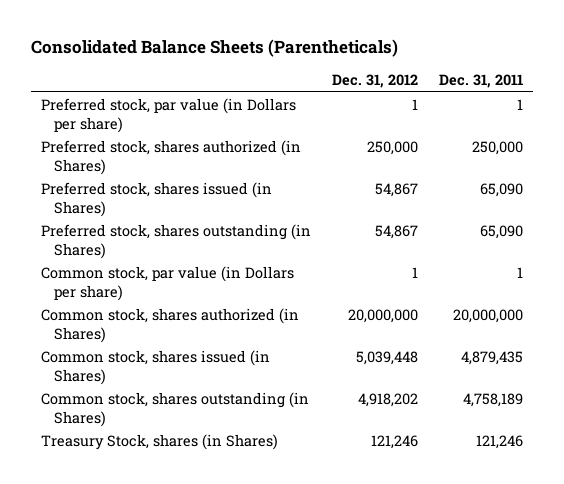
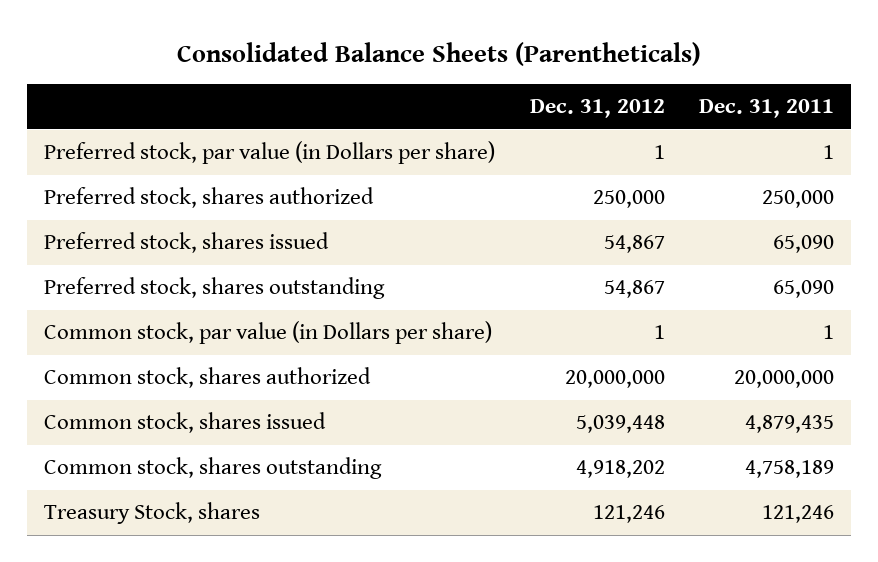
[41,140,302,175] Preferred stock, shares authorized (in Shares) -> [44,187,375,209] Preferred stock, shares authorized
[41,182,273,217] Preferred stock, shares issued (in Shares) -> [44,232,330,254] Preferred stock, shares issued
[41,224,312,259] Preferred stock, shares outstanding (in Shares) -> [44,277,386,300] Preferred stock, shares outstanding
[41,308,300,343] Common stock, shares authorized (in Shares) -> [44,367,372,389] Common stock, shares authorized
[41,350,271,385] Common stock, shares issued (in Shares) -> [44,412,327,434] Common stock, shares issued
[41,392,310,427] Common stock, shares outstanding (in Shares) -> [44,457,383,480] Common stock, shares outstanding
[41,434,279,451] Treasury Stock, shares (in Shares) -> [44,502,261,525] Treasury Stock, shares

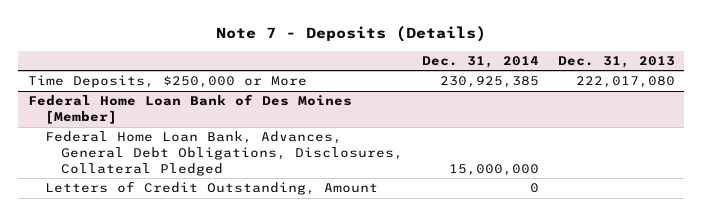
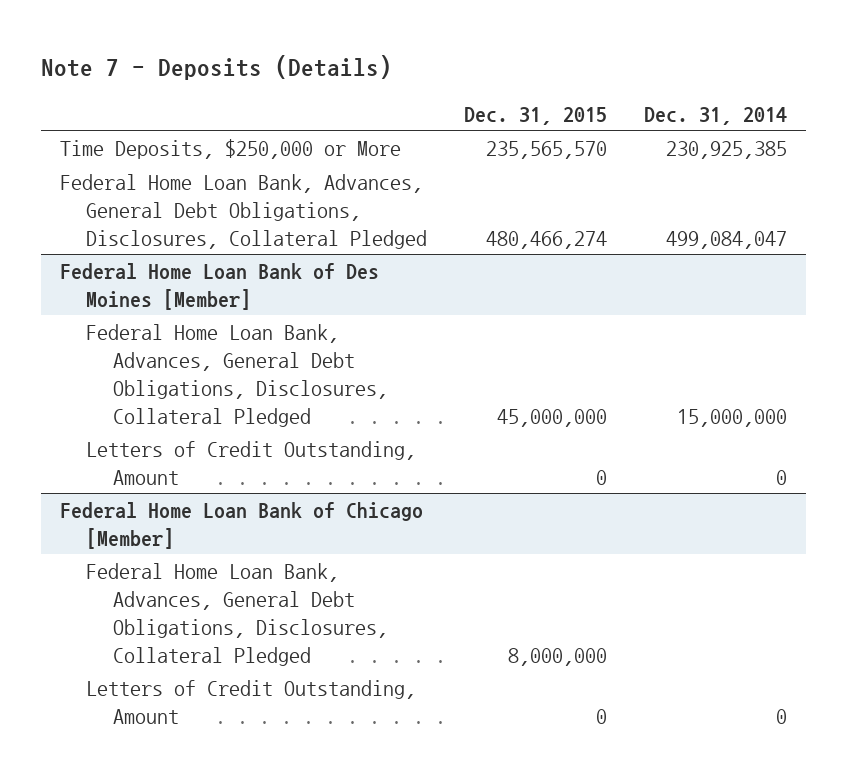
[557,55,675,68] Dec. 31, 2013 -> none
none -> [464,106,608,125] Dec. 31, 2015
none -> [59,173,428,249] Federal Home Loan Bank, Advances, General Debt Obligations, Disclosures, Collateral Pledged
none -> [59,501,423,549] Federal Home Loan Bank of Chicago [Member]
none -> [86,562,389,666] Federal Home Loan Bank, Advances, General Debt Obligations, Disclosures, Collateral Pledged
none -> [86,679,417,724] Letters of Credit Outstanding, Amount

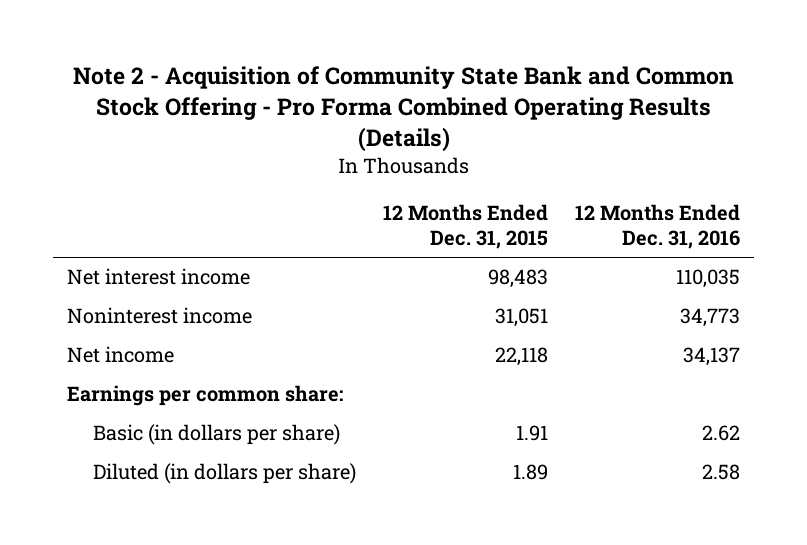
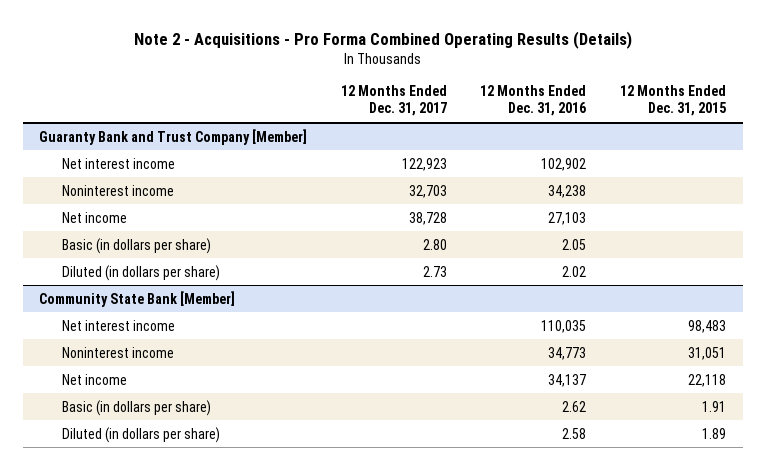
[72,66,734,153] Note 2 - Acquisition of Community State Bank and Common Stock Offering - Pro Forma Combined Operating Results (Details) -> [133,30,632,49] Note 2 - Acquisitions - Pro Forma Combined Operating Results (Details)
none -> [340,85,447,117] 12 Months Ended Dec. 31, 2017
none -> [39,128,308,145] Guaranty Bank and Trust Company [Member]
none -> [61,157,175,169] Net interest income
none -> [61,184,174,196] Noninterest income
none -> [61,211,127,223] Net income
none -> [61,237,211,254] Basic (in dollars per share)
none -> [61,264,220,281] Diluted (in dollars per share)
none -> [39,290,236,307] Community State Bank [Member]
[67,385,344,407] Earnings per common share: -> none

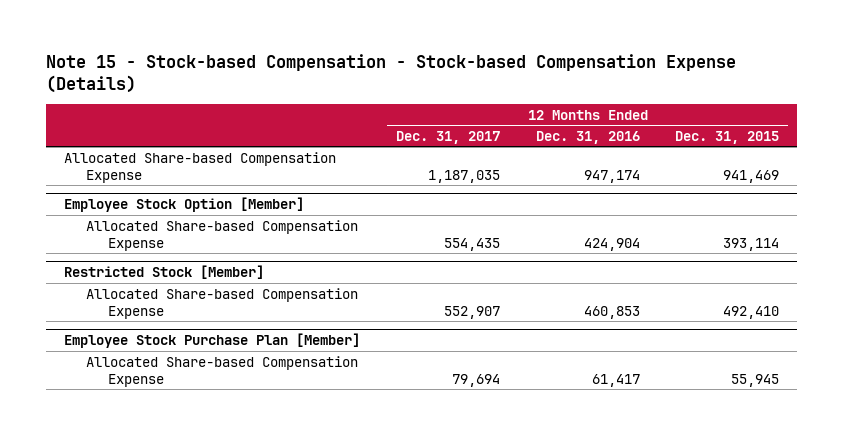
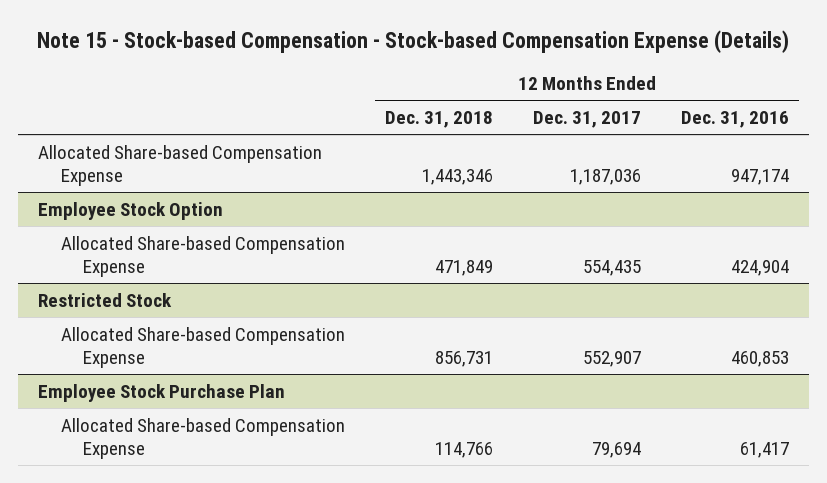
[675,130,780,144] Dec. 31, 2015 -> none
none -> [384,110,493,128] Dec. 31, 2018
[427,169,500,183] 1,187,035 -> [569,168,641,185] 1,187,036
[63,197,304,213] Employee Stock Option [Member] -> [38,201,224,220] Employee Stock Option
[63,265,264,280] Restricted Stock [Member] -> [38,292,173,307] Restricted Stock
[63,333,360,349] Employee Stock Purchase Plan [Member] -> [38,383,286,402] Employee Stock Purchase Plan

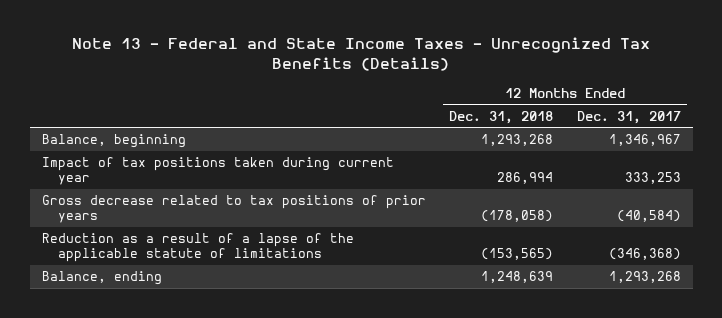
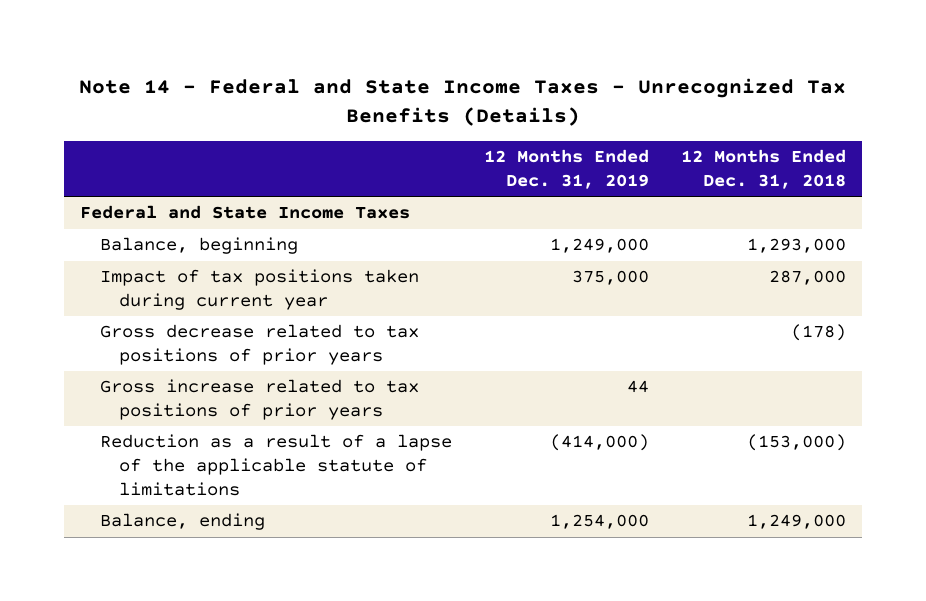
[72,37,651,71] Note 13 - Federal and State Income Taxes - Unrecognized Tax Benefits (Details) -> [78,77,846,127] Note 14 - Federal and State Income Taxes - Unrecognized Tax Benefits (Details)
[576,110,681,124] Dec. 31, 2017 -> none
none -> [483,149,649,190] 12 Months Ended Dec. 31, 2019
none -> [79,205,410,220] Federal and State Income Taxes
[481,134,554,147] 1,293,268 -> [747,238,847,254] 1,293,000
[497,172,554,185] 286,994 -> [769,270,847,286] 287,000
[481,210,554,223] (178,058) -> [791,324,847,342] (178)
none -> [99,379,419,421] Gross increase related to tax positions of prior years
[481,248,554,261] (153,565) -> [747,434,847,452] (153,000)
[481,271,554,284] 1,248,639 -> [747,514,847,530] 1,249,000

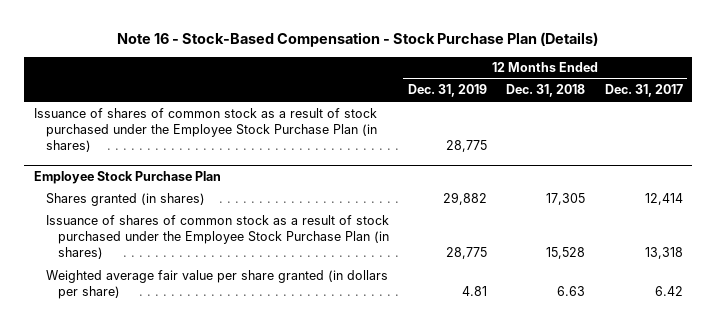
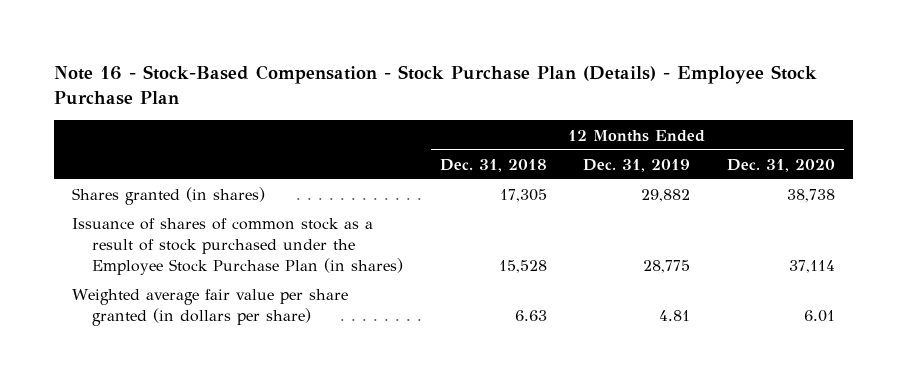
[117,31,599,47] Note 16 - Stock-Based Compensation - Stock Purchase Plan (Details) -> [53,64,817,106] Note 16 - Stock-Based Compensation - Stock Purchase Plan (Details) - Employee Stock Purchase Plan
[604,84,683,98] Dec. 31, 2017 -> none
none -> [726,158,835,172] Dec. 31, 2020
[34,107,378,153] Issuance of shares of common stock as a result of stock purchased under the Employee Stock Purchase Plan (in shares) -> none
[34,170,222,184] Employee Stock Purchase Plan -> none

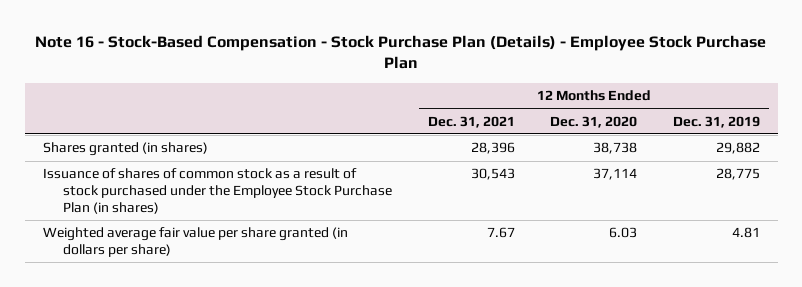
[439,158,547,172] Dec. 31, 2018 -> none
none -> [427,115,515,128] Dec. 31, 2021
[803,310,835,323] 6.01 -> [609,227,638,239] 6.03

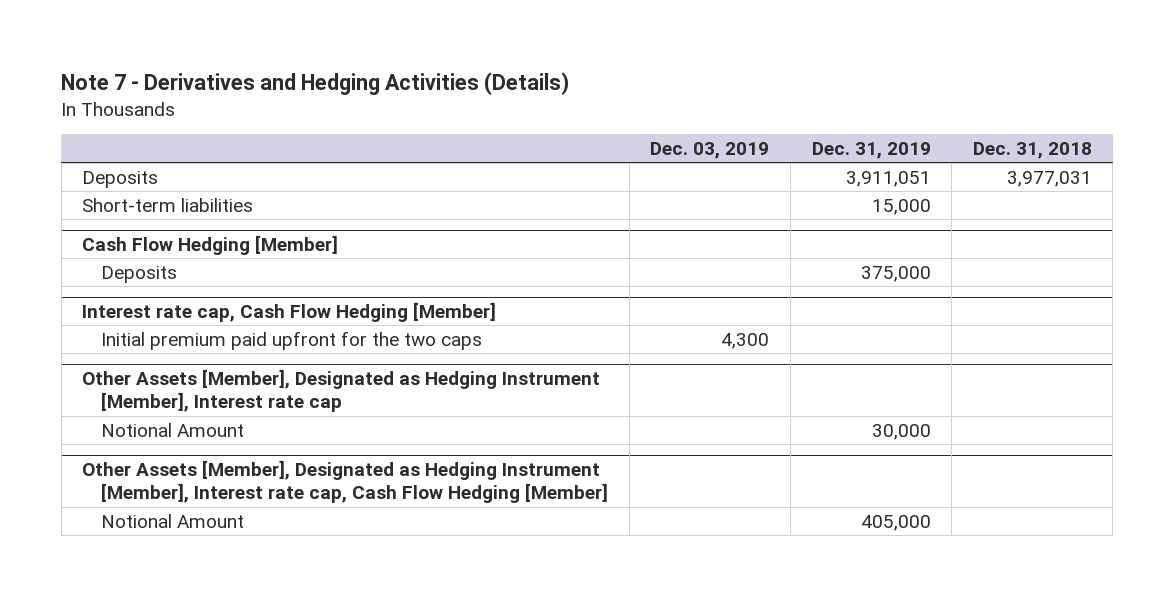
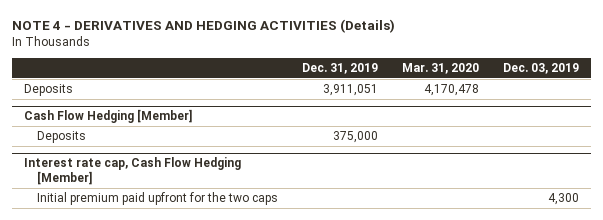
[61,72,570,96] Note 7 - Derivatives and Hedging Activities (Details) -> [11,19,395,34] NOTE 4 - DERIVATIVES AND HEDGING ACTIVITIES (Details)
[972,142,1092,160] Dec. 31, 2018 -> none
none -> [401,63,479,75] Mar. 31, 2020
[82,197,254,212] Short-term liabilities -> none
[82,369,601,413] Other Assets [Member], Designated as Hedging Instrument [Member], Interest rate cap -> none
[101,422,245,437] Notional Amount -> none
[82,460,609,504] Other Assets [Member], Designated as Hedging Instrument [Member], Interest rate cap, Cash Flow Hedging [Member] -> none
[101,513,245,528] Notional Amount -> none

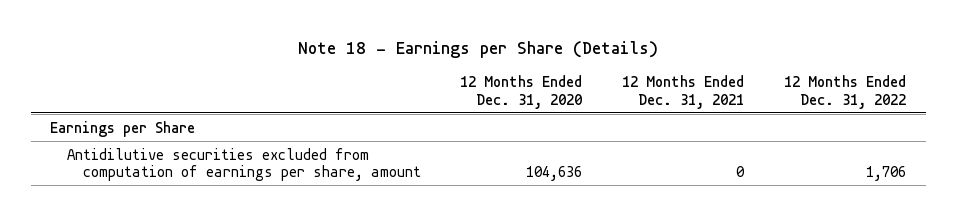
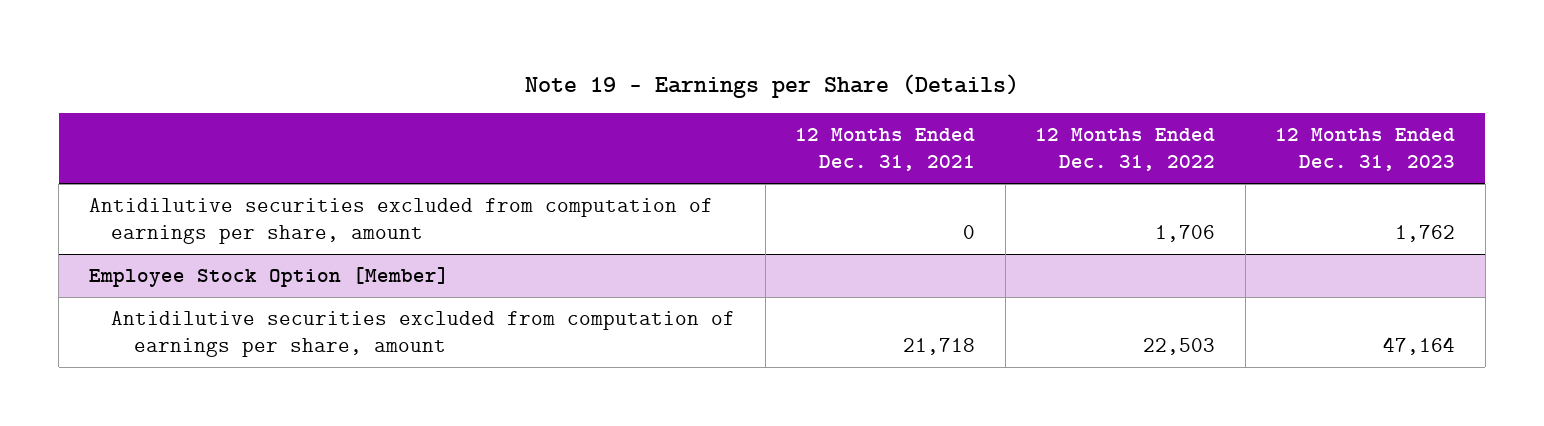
[298,40,659,58] Note 18 - Earnings per Share (Details) -> [524,73,1019,98] Note 19 - Earnings per Share (Details)
[460,75,583,109] 12 Months Ended Dec. 31, 2020 -> none
none -> [1275,128,1456,172] 12 Months Ended Dec. 31, 2023
[50,120,196,137] Earnings per Share -> none
none -> [88,266,449,287] Employee Stock Option [Member]
none -> [111,310,736,358] Antidilutive securities excluded from computation of earnings per share, amount

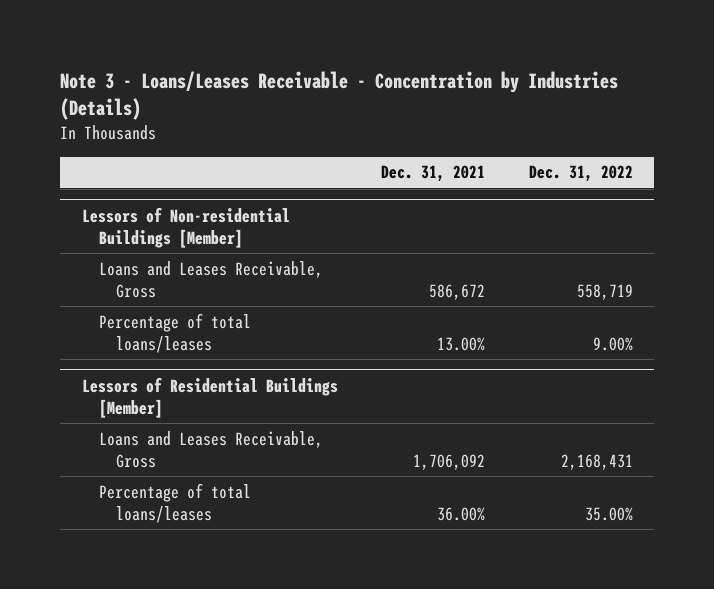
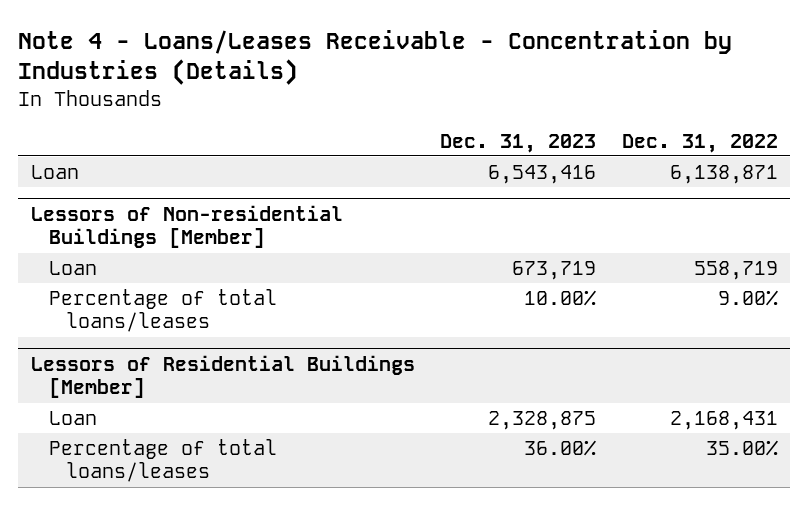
[60,70,619,121] Note 3 - Loans/Leases Receivable - Concentration by Industries (Details) -> [18,29,733,86] Note 4 - Loans/Leases Receivable - Concentration by Industries (Details)
[381,165,486,183] Dec. 31, 2021 -> none
none -> [440,133,597,153] Dec. 31, 2023
none -> [31,165,80,180] Loan
[99,260,324,298] Loans and Leases Receivable, Gross -> [48,261,97,276] Loan
[99,430,324,468] Loans and Leases Receivable, Gross -> [48,411,97,426] Loan

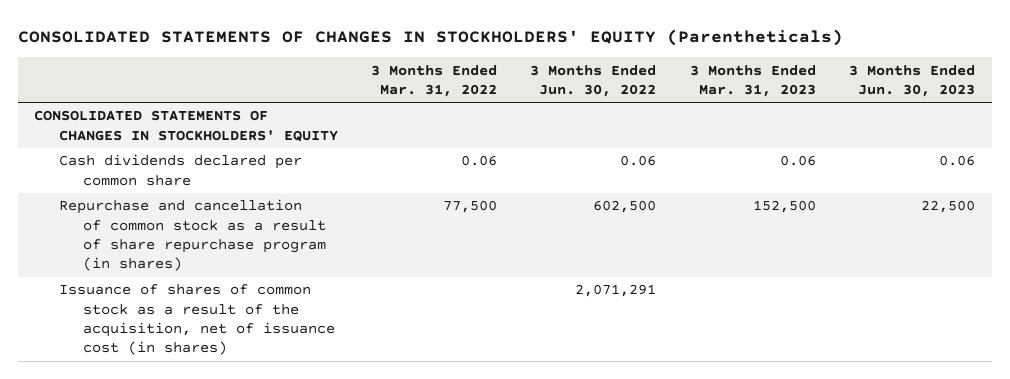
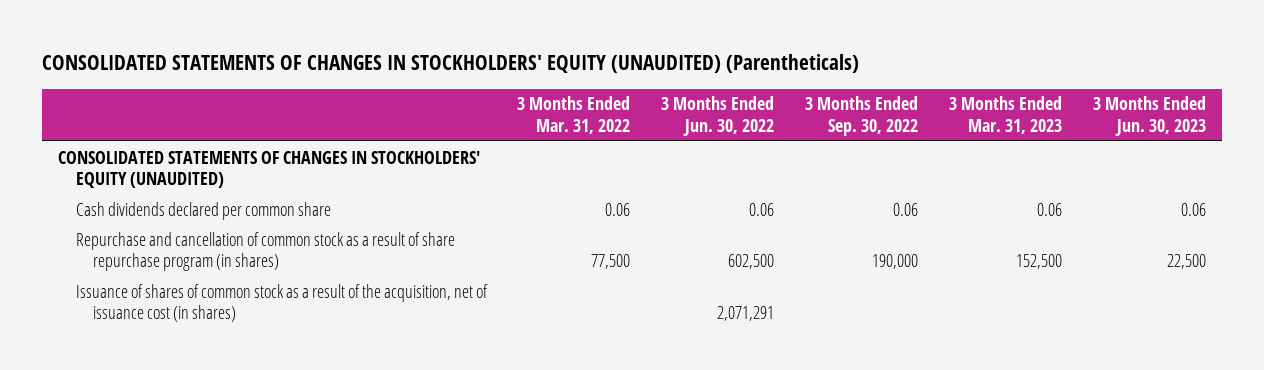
[17,28,843,46] CONSOLIDATED STATEMENTS OF CHANGES IN STOCKHOLDERS' EQUITY (Parentheticals) -> [42,54,860,74] CONSOLIDATED STATEMENTS OF CHANGES IN STOCKHOLDERS' EQUITY (UNAUDITED) (Parentheticals)
none -> [805,96,919,136] 3 Months Ended Sep. 30, 2022
[34,110,338,142] CONSOLIDATED STATEMENTS OF CHANGES IN STOCKHOLDERS' EQUITY -> [57,150,480,189] CONSOLIDATED STATEMENTS OF CHANGES IN STOCKHOLDERS' EQUITY (UNAUDITED)

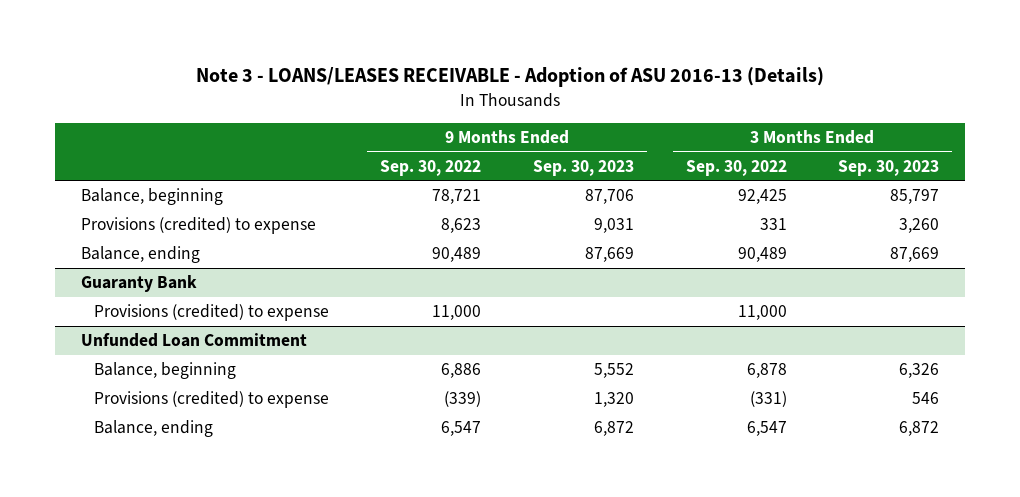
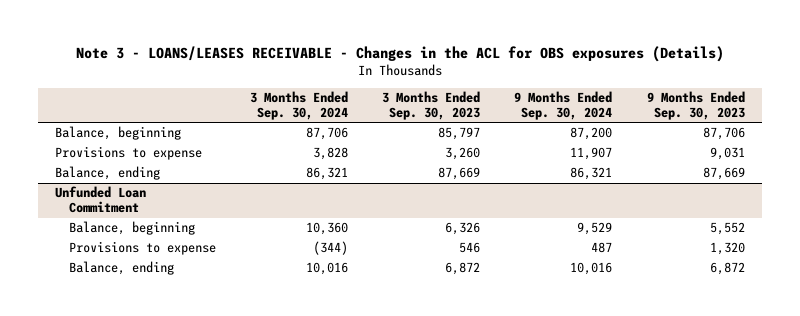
[196,67,825,88] Note 3 - LOANS/LEASES RECEIVABLE - Adoption of ASU 2016-13 (Details) -> [75,45,724,62] Note 3 - LOANS/LEASES RECEIVABLE - Changes in the ACL for OBS exposures (Details)
[380,159,482,176] Sep. 30, 2022 -> none
[685,159,787,176] Sep. 30, 2022 -> none
none -> [249,91,348,120] 3 Months Ended Sep. 30, 2024
none -> [514,91,613,120] 9 Months Ended Sep. 30, 2024
[80,217,316,235] Provisions (credited) to expense -> [55,146,203,161] Provisions to expense
[80,275,197,293] Guaranty Bank -> none
[93,304,329,322] Provisions (credited) to expense -> none
[93,391,329,409] Provisions (credited) to expense -> [68,241,216,256] Provisions to expense

